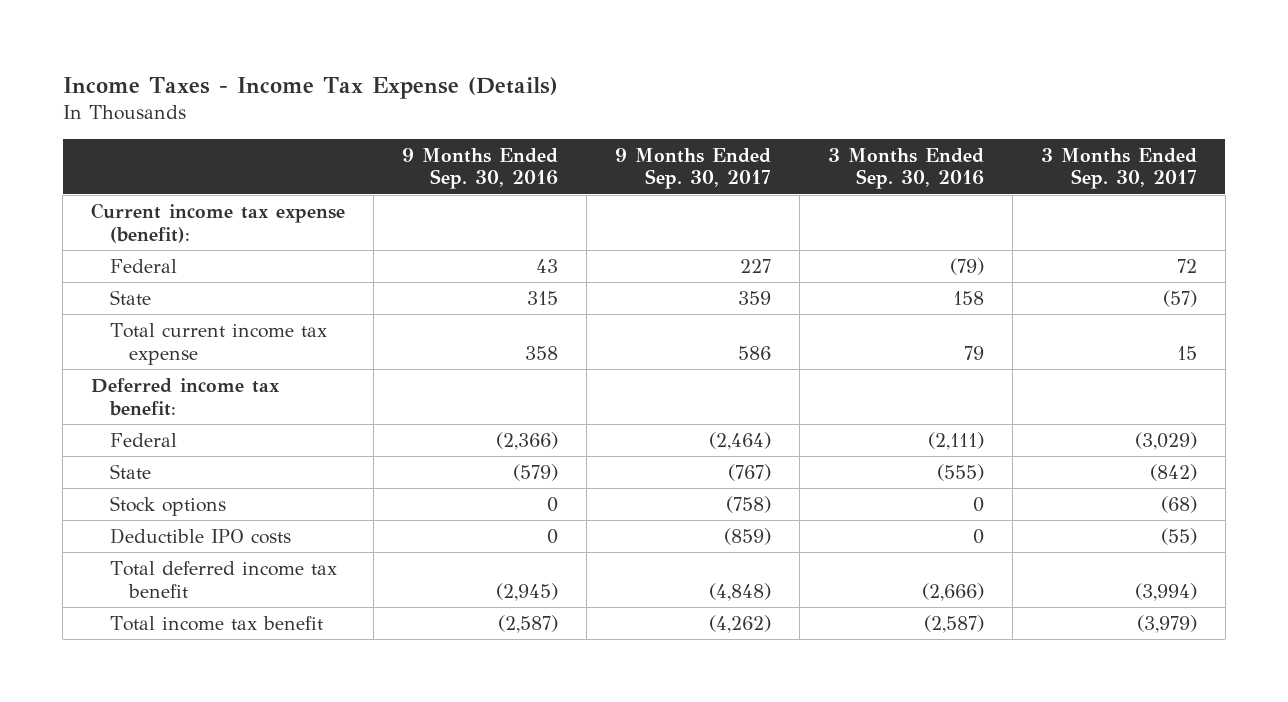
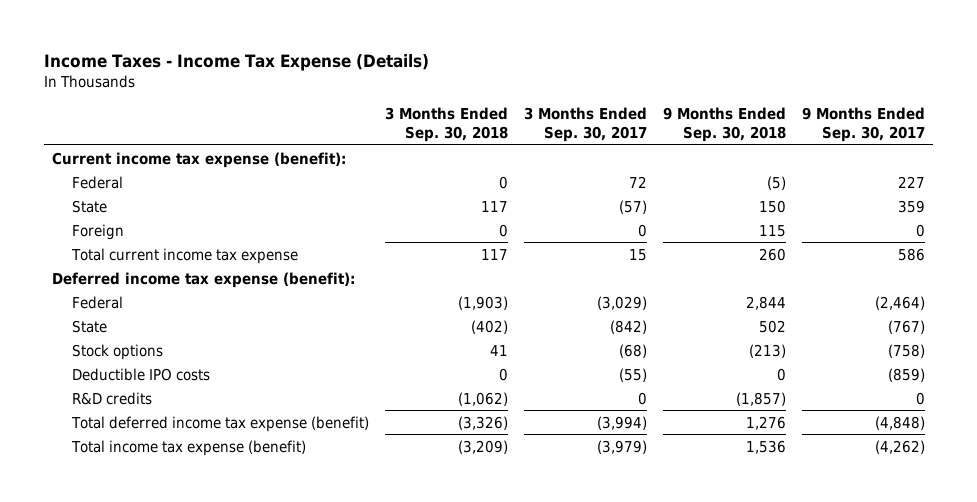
[401,147,558,190] 9 Months Ended Sep. 30, 2016 -> none
[827,147,984,190] 3 Months Ended Sep. 30, 2016 -> none
none -> [384,107,508,142] 3 Months Ended Sep. 30, 2018
none -> [663,107,787,142] 9 Months Ended Sep. 30, 2018
none -> [71,223,124,240] Foreign
[91,377,281,416] Deferred income tax benefit: -> [52,271,356,288] Deferred income tax expense (benefit):
none -> [71,391,152,405] R&D credits
[109,560,337,598] Total deferred income tax benefit -> [70,415,369,432] Total deferred income tax expense (benefit)
[109,615,323,631] Total income tax benefit -> [70,439,306,456] Total income tax expense (benefit)

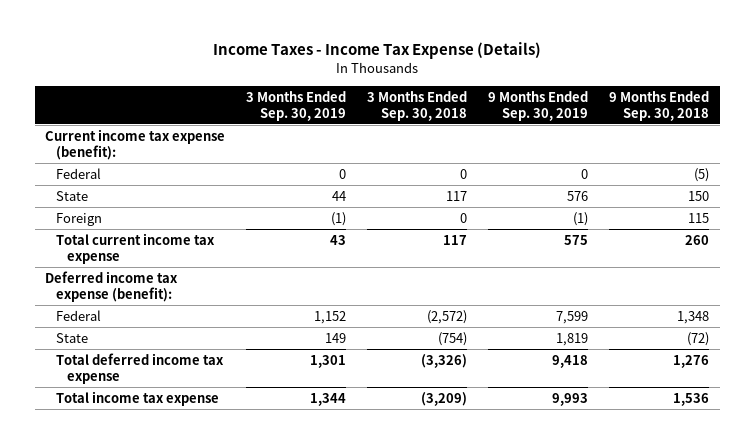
[524,107,648,142] 3 Months Ended Sep. 30, 2017 -> none
[802,107,926,142] 9 Months Ended Sep. 30, 2017 -> none
none -> [246,90,347,121] 3 Months Ended Sep. 30, 2019
none -> [488,90,589,121] 9 Months Ended Sep. 30, 2019
[71,343,163,360] Stock options -> none
[71,367,210,381] Deductible IPO costs -> none
[71,391,152,405] R&D credits -> none
[457,295,508,310] (1,903) -> [427,309,468,324] (2,572)
[746,295,787,310] 2,844 -> [677,310,710,324] 1,348
[470,319,508,334] (402) -> [438,331,468,346] (754)
[759,319,787,333] 502 -> [687,331,710,346] (72)
[70,415,369,432] Total deferred income tax expense (benefit) -> [56,352,225,384] Total deferred income tax expense
[70,439,306,456] Total income tax expense (benefit) -> [56,390,220,406] Total income tax expense

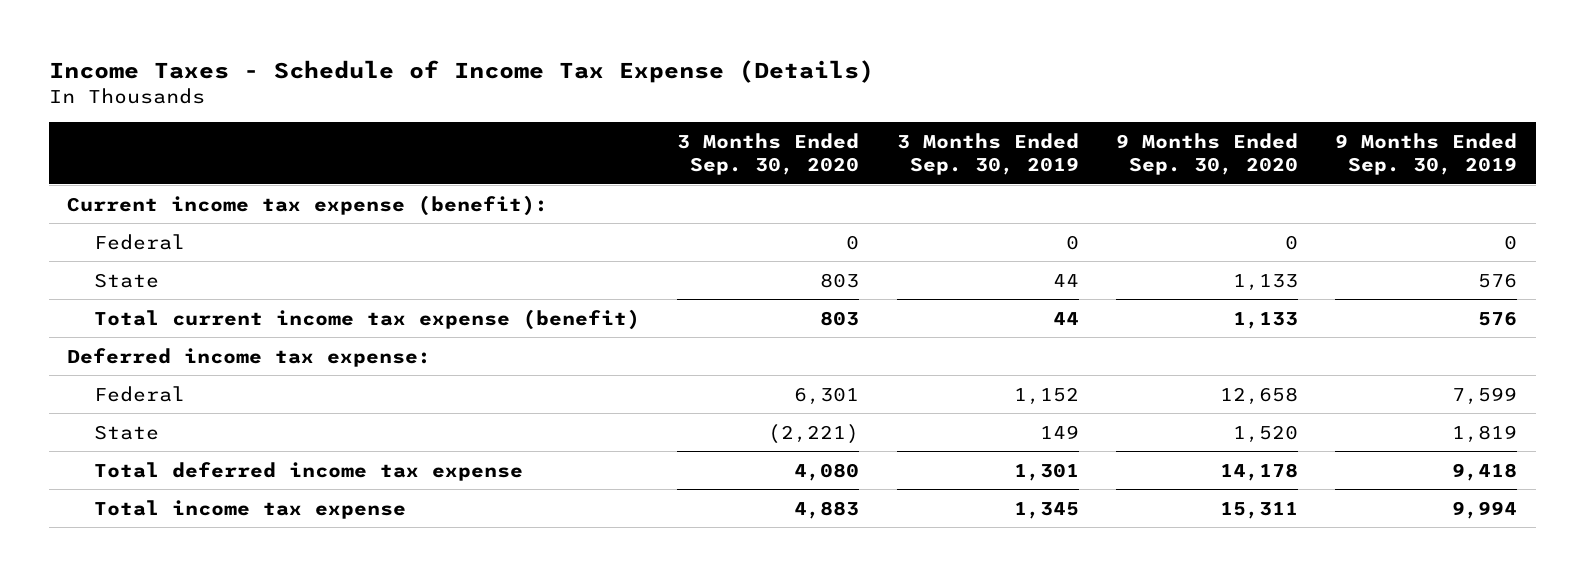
[213,42,542,60] Income Taxes - Income Tax Expense (Details) -> [48,59,874,83] Income Taxes - Schedule of Income Tax Expense (Details)
[367,90,468,121] 3 Months Ended Sep. 30, 2018 -> none
[609,90,710,121] 9 Months Ended Sep. 30, 2018 -> none
none -> [677,132,860,176] 3 Months Ended Sep. 30, 2020
none -> [1115,132,1298,176] 9 Months Ended Sep. 30, 2020
[56,212,103,226] Foreign -> none
[56,232,216,264] Total current income tax expense -> [94,308,641,330] Total current income tax expense (benefit)
[330,234,347,245] 43 -> [1052,311,1079,325] 44
[564,234,589,245] 575 -> [1477,310,1517,326] 576
[45,270,179,302] Deferred income tax expense (benefit): -> [67,347,432,367] Deferred income tax expense:
[310,392,347,406] 1,344 -> [1013,501,1079,519] 1,345
[552,392,589,406] 9,993 -> [1451,500,1517,519] 9,994

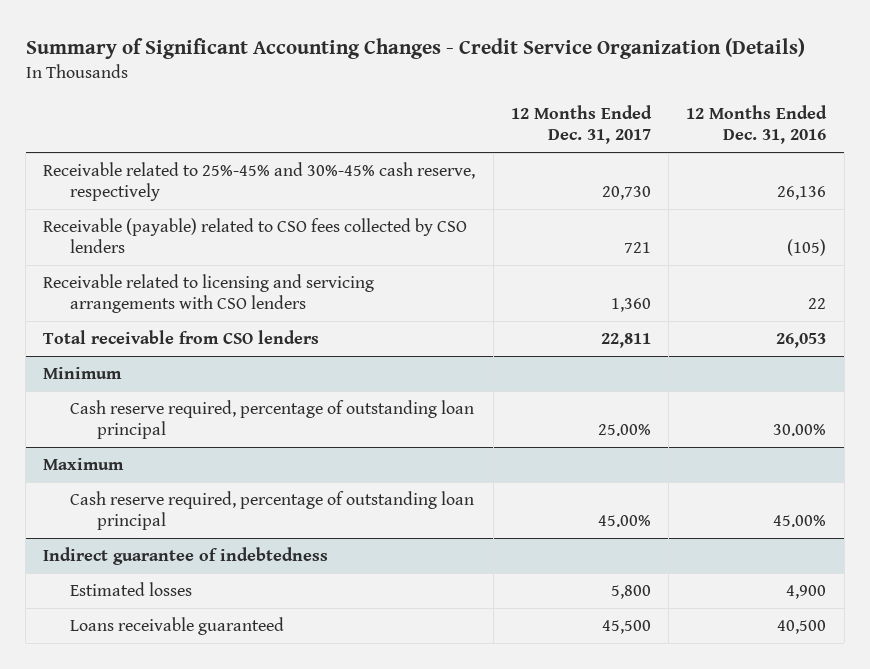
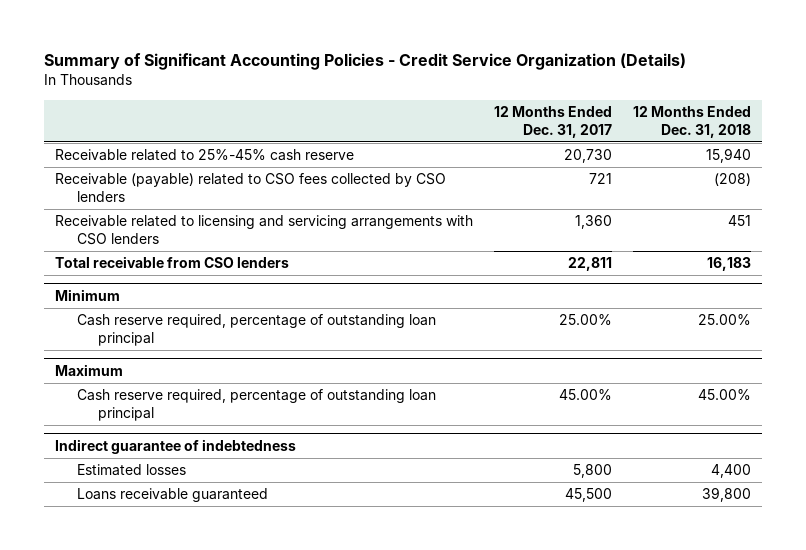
[25,37,805,59] Summary of Significant Accounting Changes - Credit Service Organization (Details) -> [44,53,687,71] Summary of Significant Accounting Policies - Credit Service Organization (Details)
[686,105,828,145] 12 Months Ended Dec. 31, 2016 -> none
none -> [633,105,752,138] 12 Months Ended Dec. 31, 2018
[43,162,476,202] Receivable related to 25%-45% and 30%-45% cash reserve, respectively -> [55,149,355,162] Receivable related to 25%-45% cash reserve

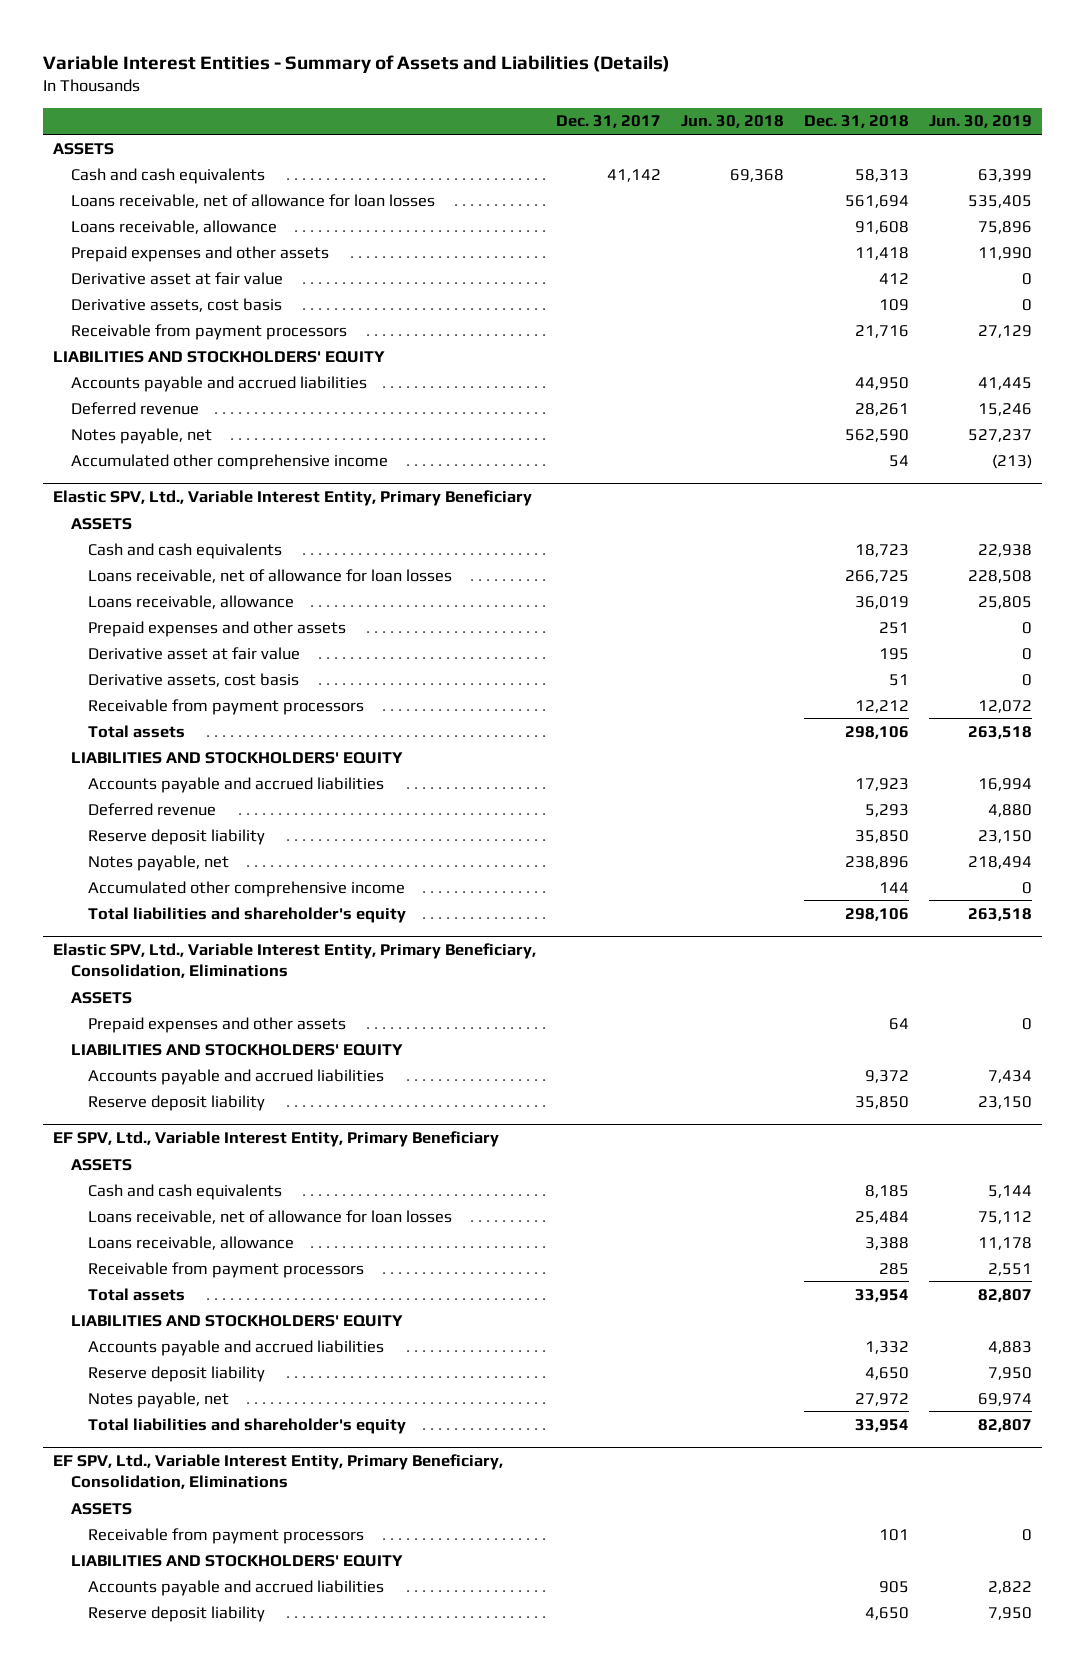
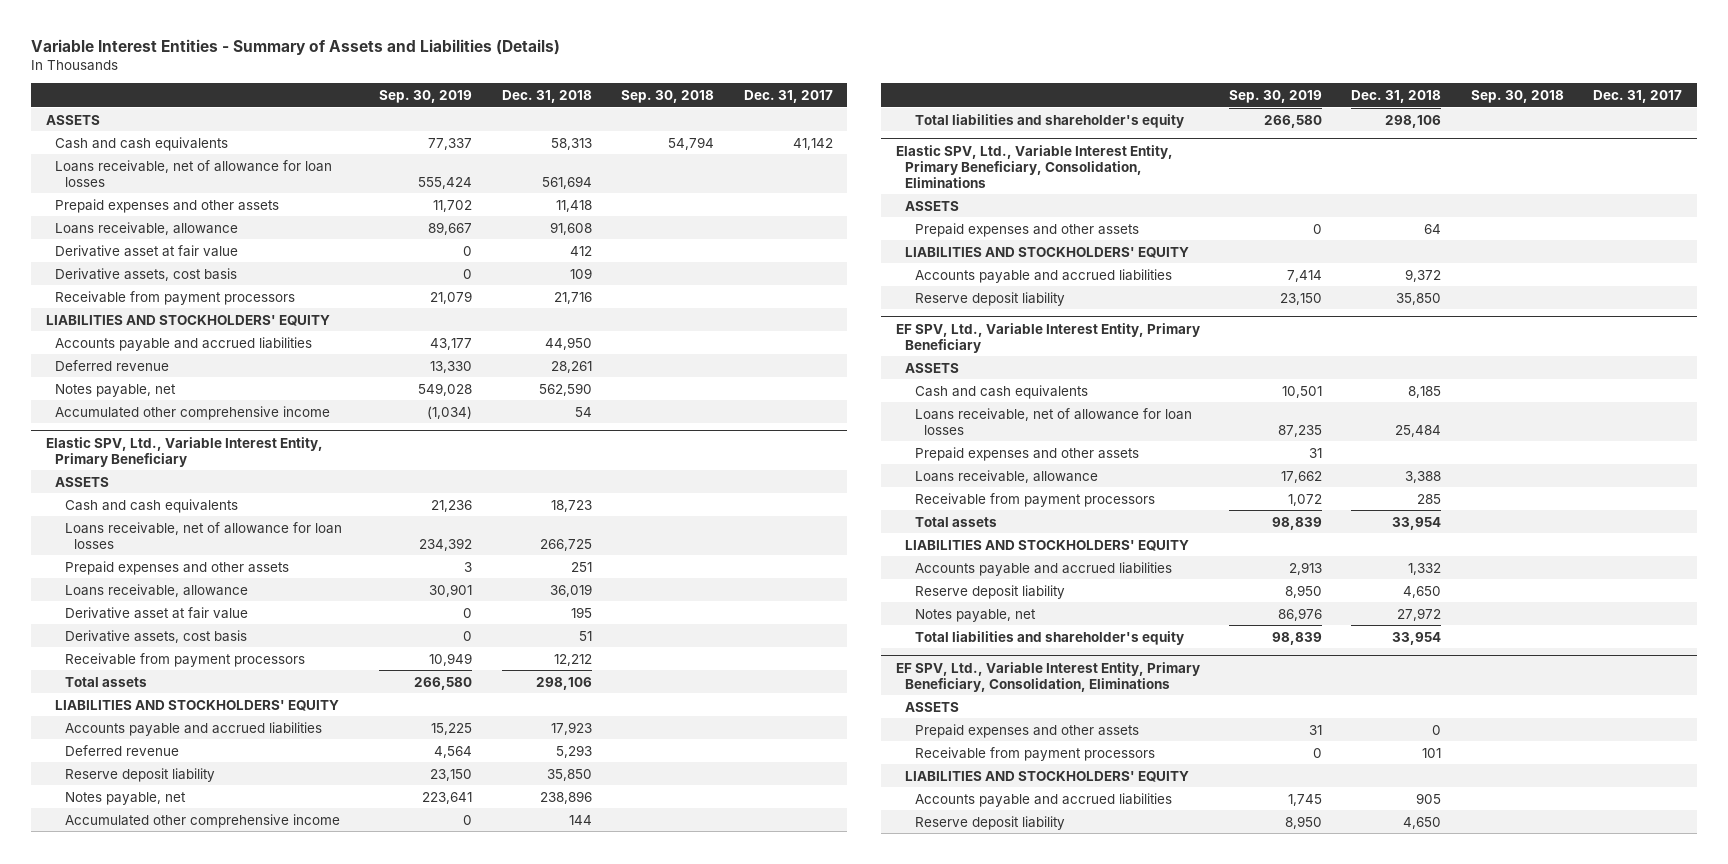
[680,115,784,129] Jun. 30, 2018 -> none
[928,115,1032,129] Jun. 30, 2019 -> none
none -> [379,89,473,103] Sep. 30, 2019
none -> [621,89,715,103] Sep. 30, 2018
[70,219,277,234] Loans receivable, allowance -> [55,221,239,235] Loans receivable, allowance
[88,594,295,609] Loans receivable, allowance -> [64,583,248,597] Loans receivable, allowance
none -> [914,446,1139,461] Prepaid expenses and other assets
none -> [914,723,1139,738] Prepaid expenses and other assets

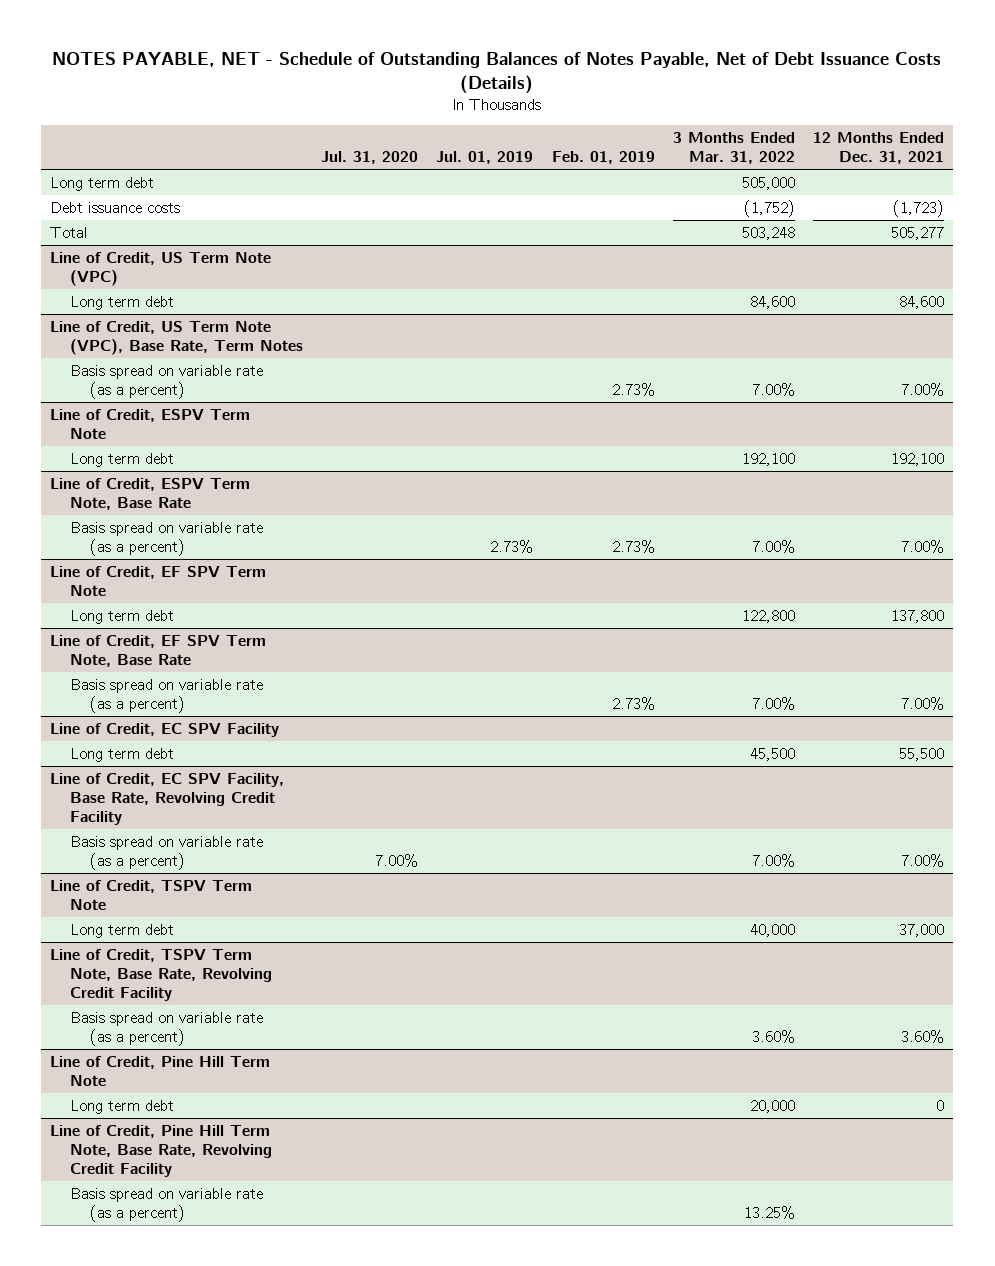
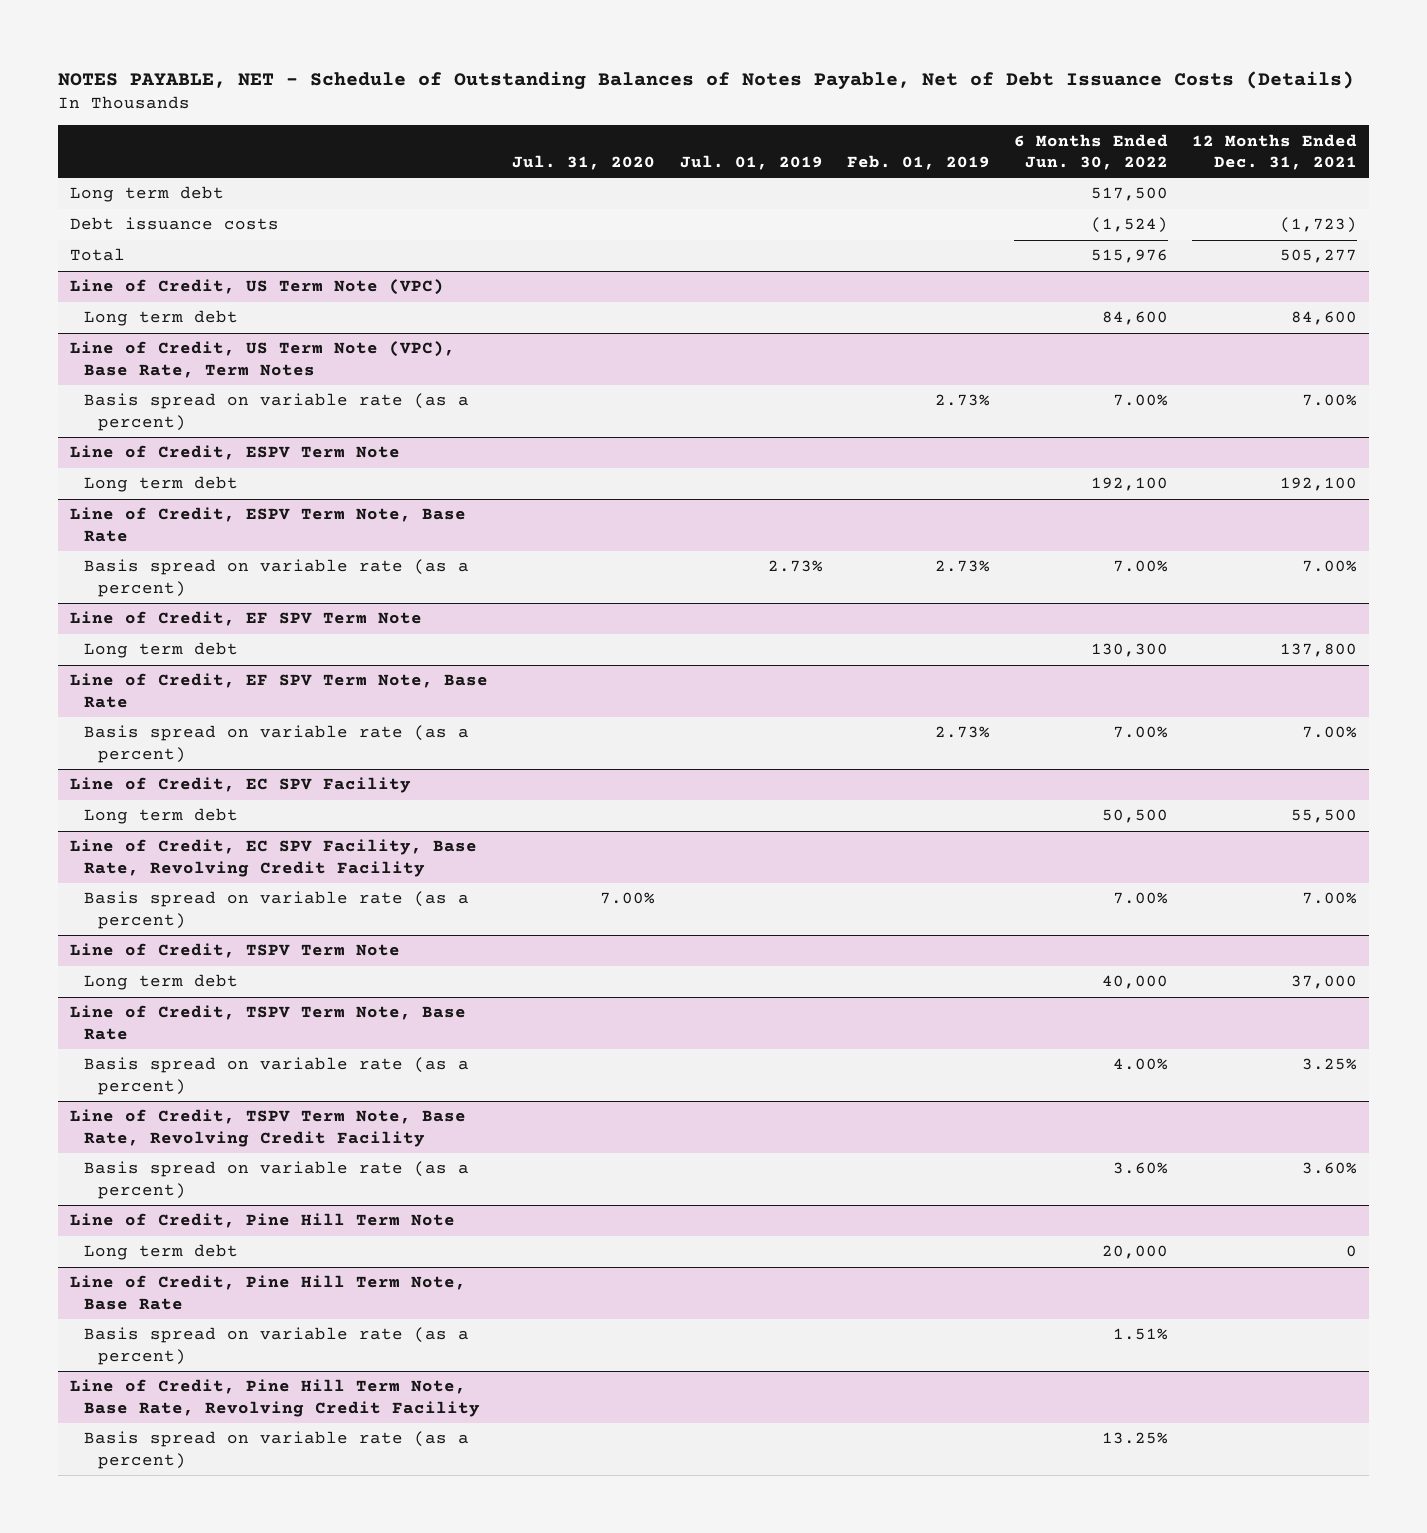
[672,132,795,165] 3 Months Ended Mar. 31, 2022 -> none
none -> [1013,133,1168,171] 6 Months Ended Jun. 30, 2022
none -> [70,1005,467,1040] Line of Credit, TSPV Term Note, Base Rate
none -> [84,1057,470,1095] Basis spread on variable rate (as a percent)
none -> [70,1275,467,1310] Line of Credit, Pine Hill Term Note, Base Rate
none -> [84,1327,470,1365] Basis spread on variable rate (as a percent)

